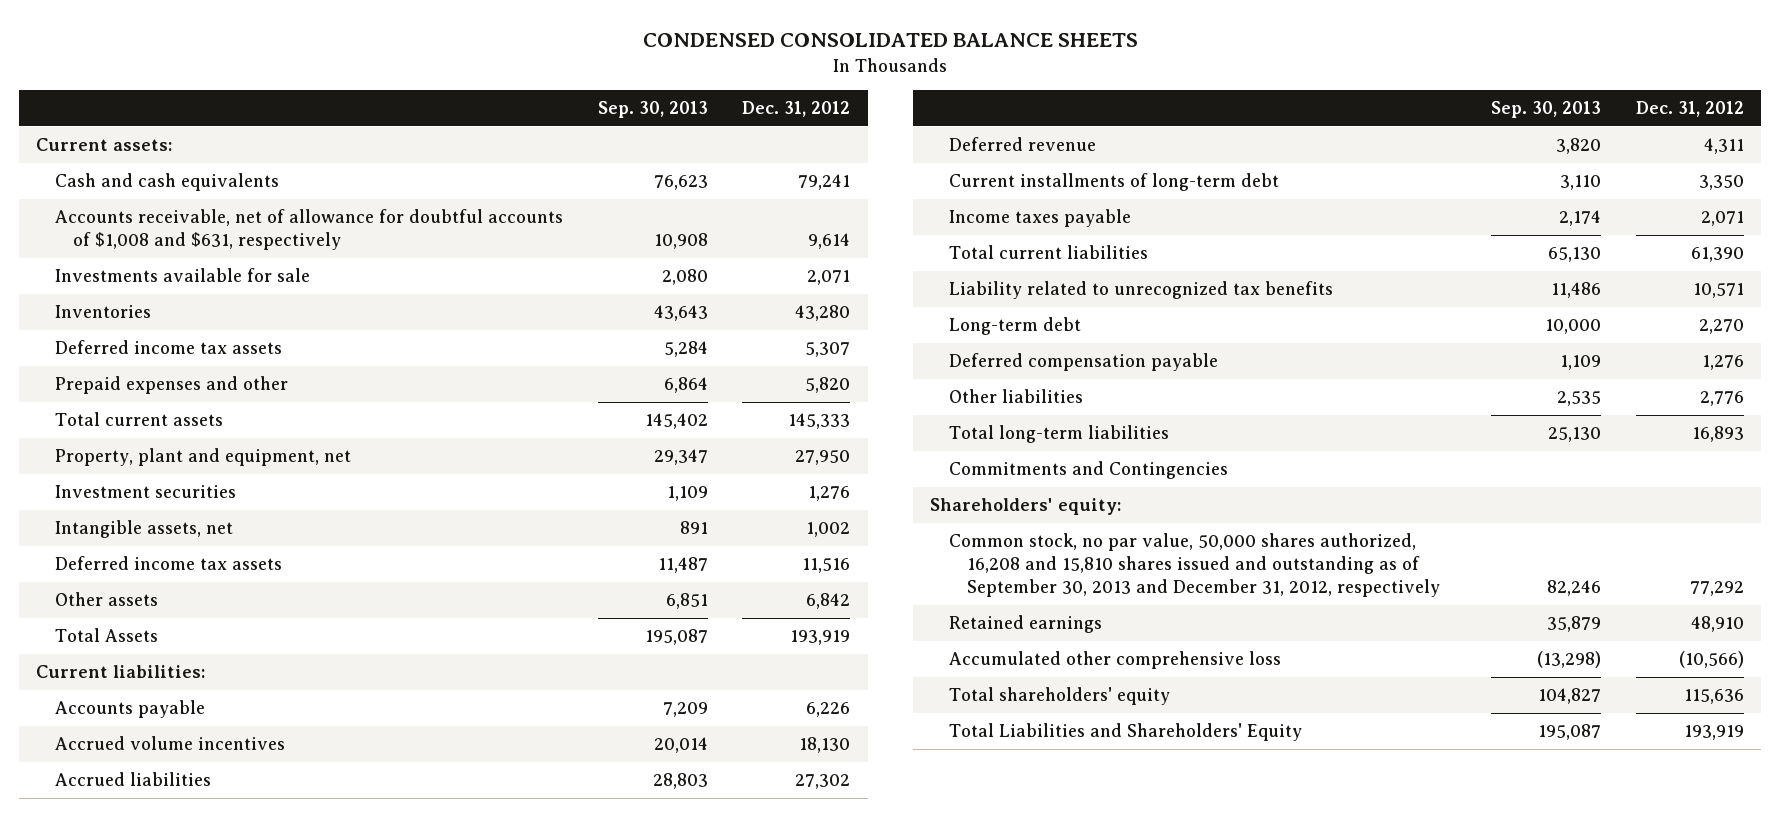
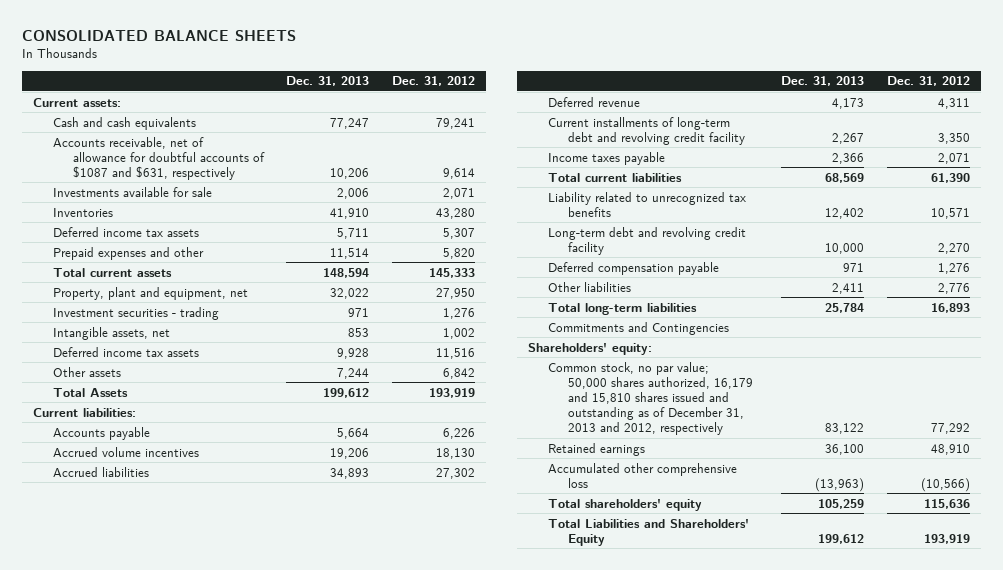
[643,33,1139,48] CONDENSED CONSOLIDATED BALANCE SHEETS -> [21,30,296,42] CONSOLIDATED BALANCE SHEETS
[597,101,708,119] Sep. 30, 2013 -> none
none -> [286,76,370,87] Dec. 31, 2013
[54,209,563,251] Accounts receivable, net of allowance for doubtful accounts of $1,008 and $631, respectively -> [52,136,265,180] Accounts receivable, net of allowance for doubtful accounts of $1087 and $631, respectively
[54,485,236,499] Investment securities -> [52,306,219,320] Investment securities - trading
[948,173,1279,192] Current installments of long-term debt -> [548,116,746,145] Current installments of long-term debt and revolving credit facility
[948,317,1081,336] Long-term debt -> [548,226,747,255] Long-term debt and revolving credit facility
[948,533,1441,597] Common stock, no par value, 50,000 shares authorized, 16,208 and 15,810 shares issued and outstanding as of September 30, 2013 and December 31, 2012, respectively -> [548,361,754,435] Common stock, no par value; 50,000 shares authorized, 16,179 and 15,810 shares issued and outstanding as of December 31, 2013 and 2012, respectively

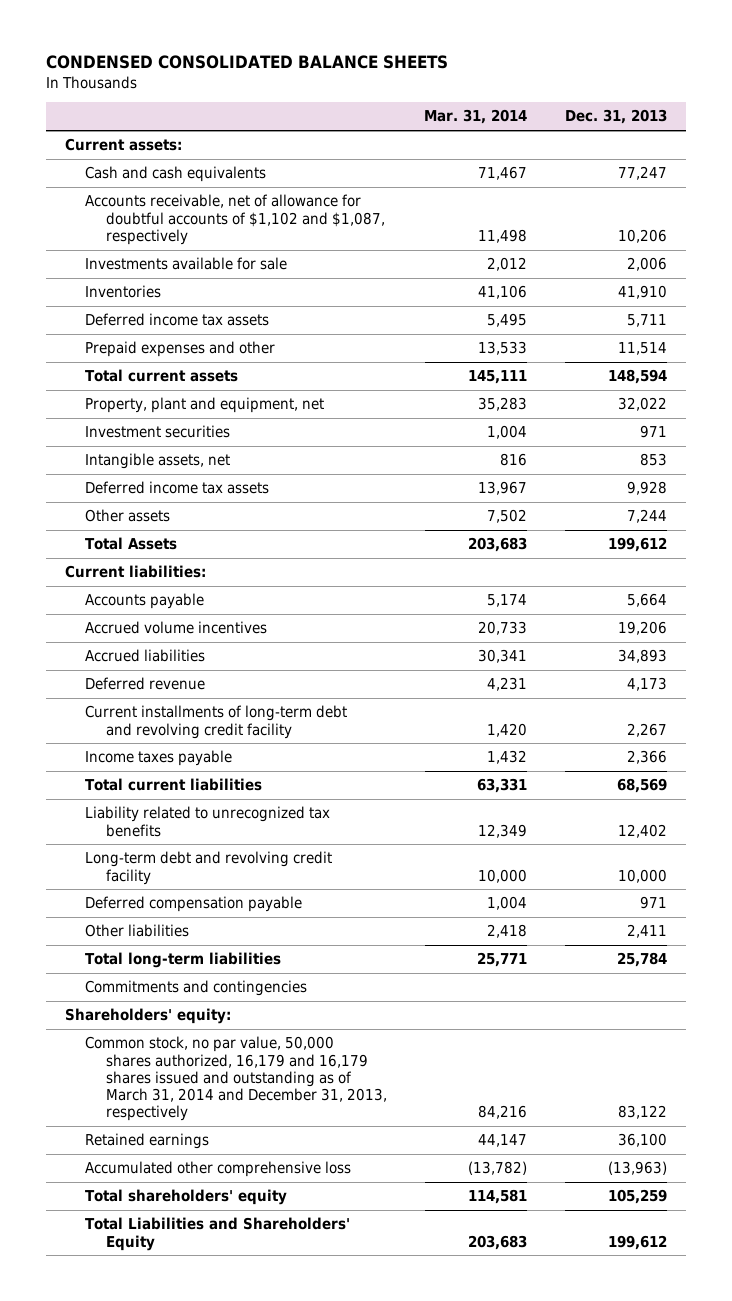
[21,30,296,42] CONSOLIDATED BALANCE SHEETS -> [45,55,448,70] CONDENSED CONSOLIDATED BALANCE SHEETS
[391,76,475,87] Dec. 31, 2012 -> none
none -> [424,109,528,125] Mar. 31, 2014
[52,136,265,180] Accounts receivable, net of allowance for doubtful accounts of $1087 and $631, respectively -> [85,194,386,245] Accounts receivable, net of allowance for doubtful accounts of $1,102 and $1,087, respectively
[52,306,219,320] Investment securities - trading -> [85,425,231,439] Investment securities
[548,321,730,335] Commitments and Contingencies -> [85,980,308,997] Commitments and contingencies
[548,361,754,435] Common stock, no par value; 50,000 shares authorized, 16,179 and 15,810 shares issued and outstanding as of December 31, 2013 and 2012, respectively -> [85,1036,388,1122] Common stock, no par value, 50,000 shares authorized, 16,179 and 16,179 shares issued and outstanding as of March 31, 2014 and December 31, 2013, respectively

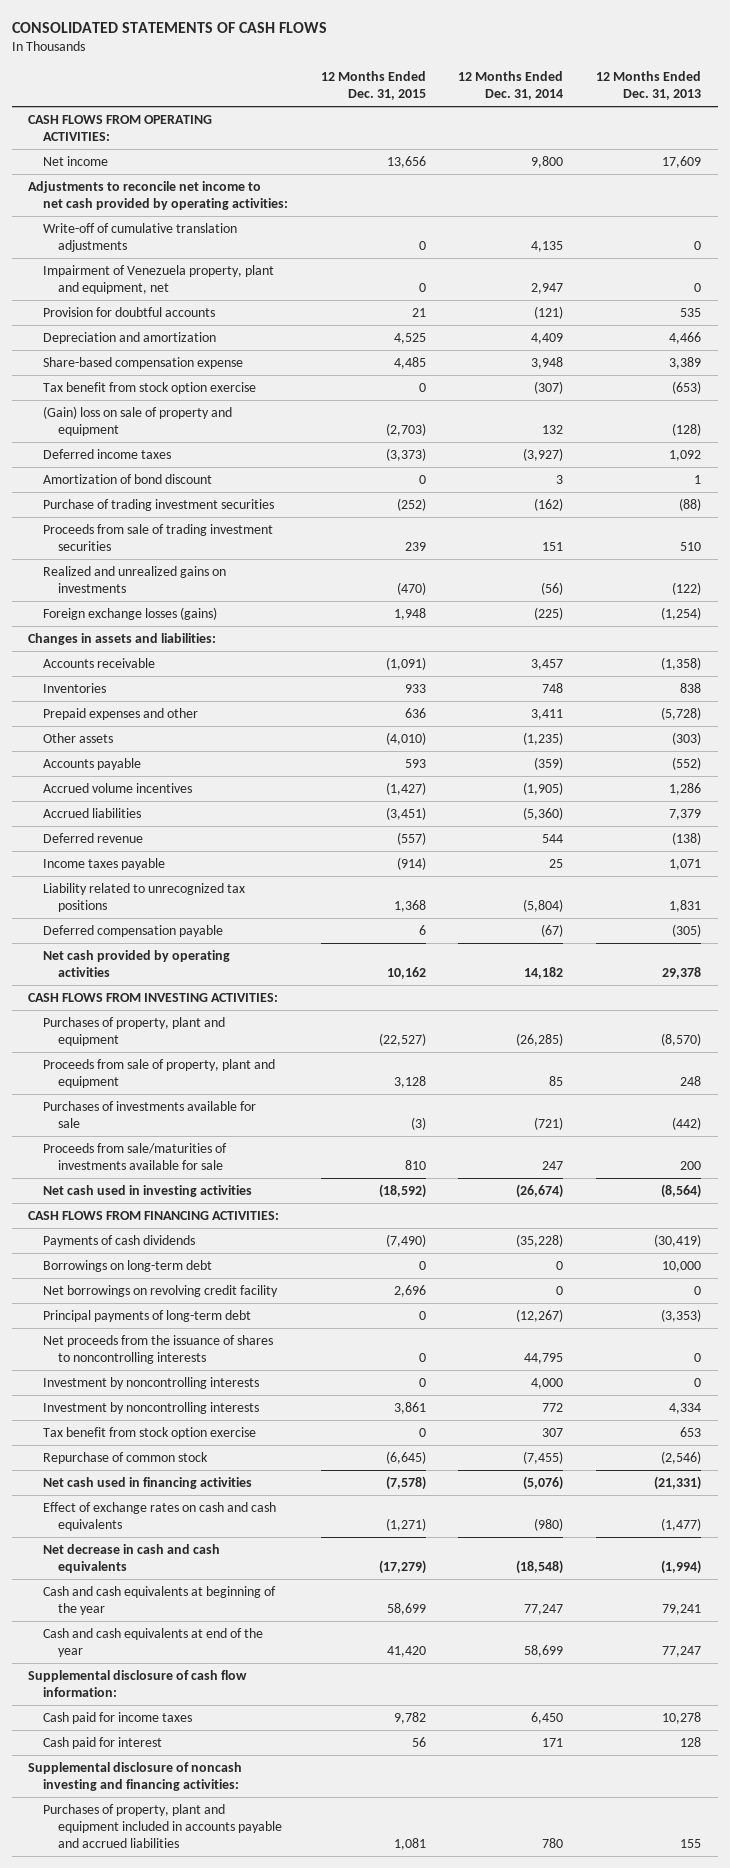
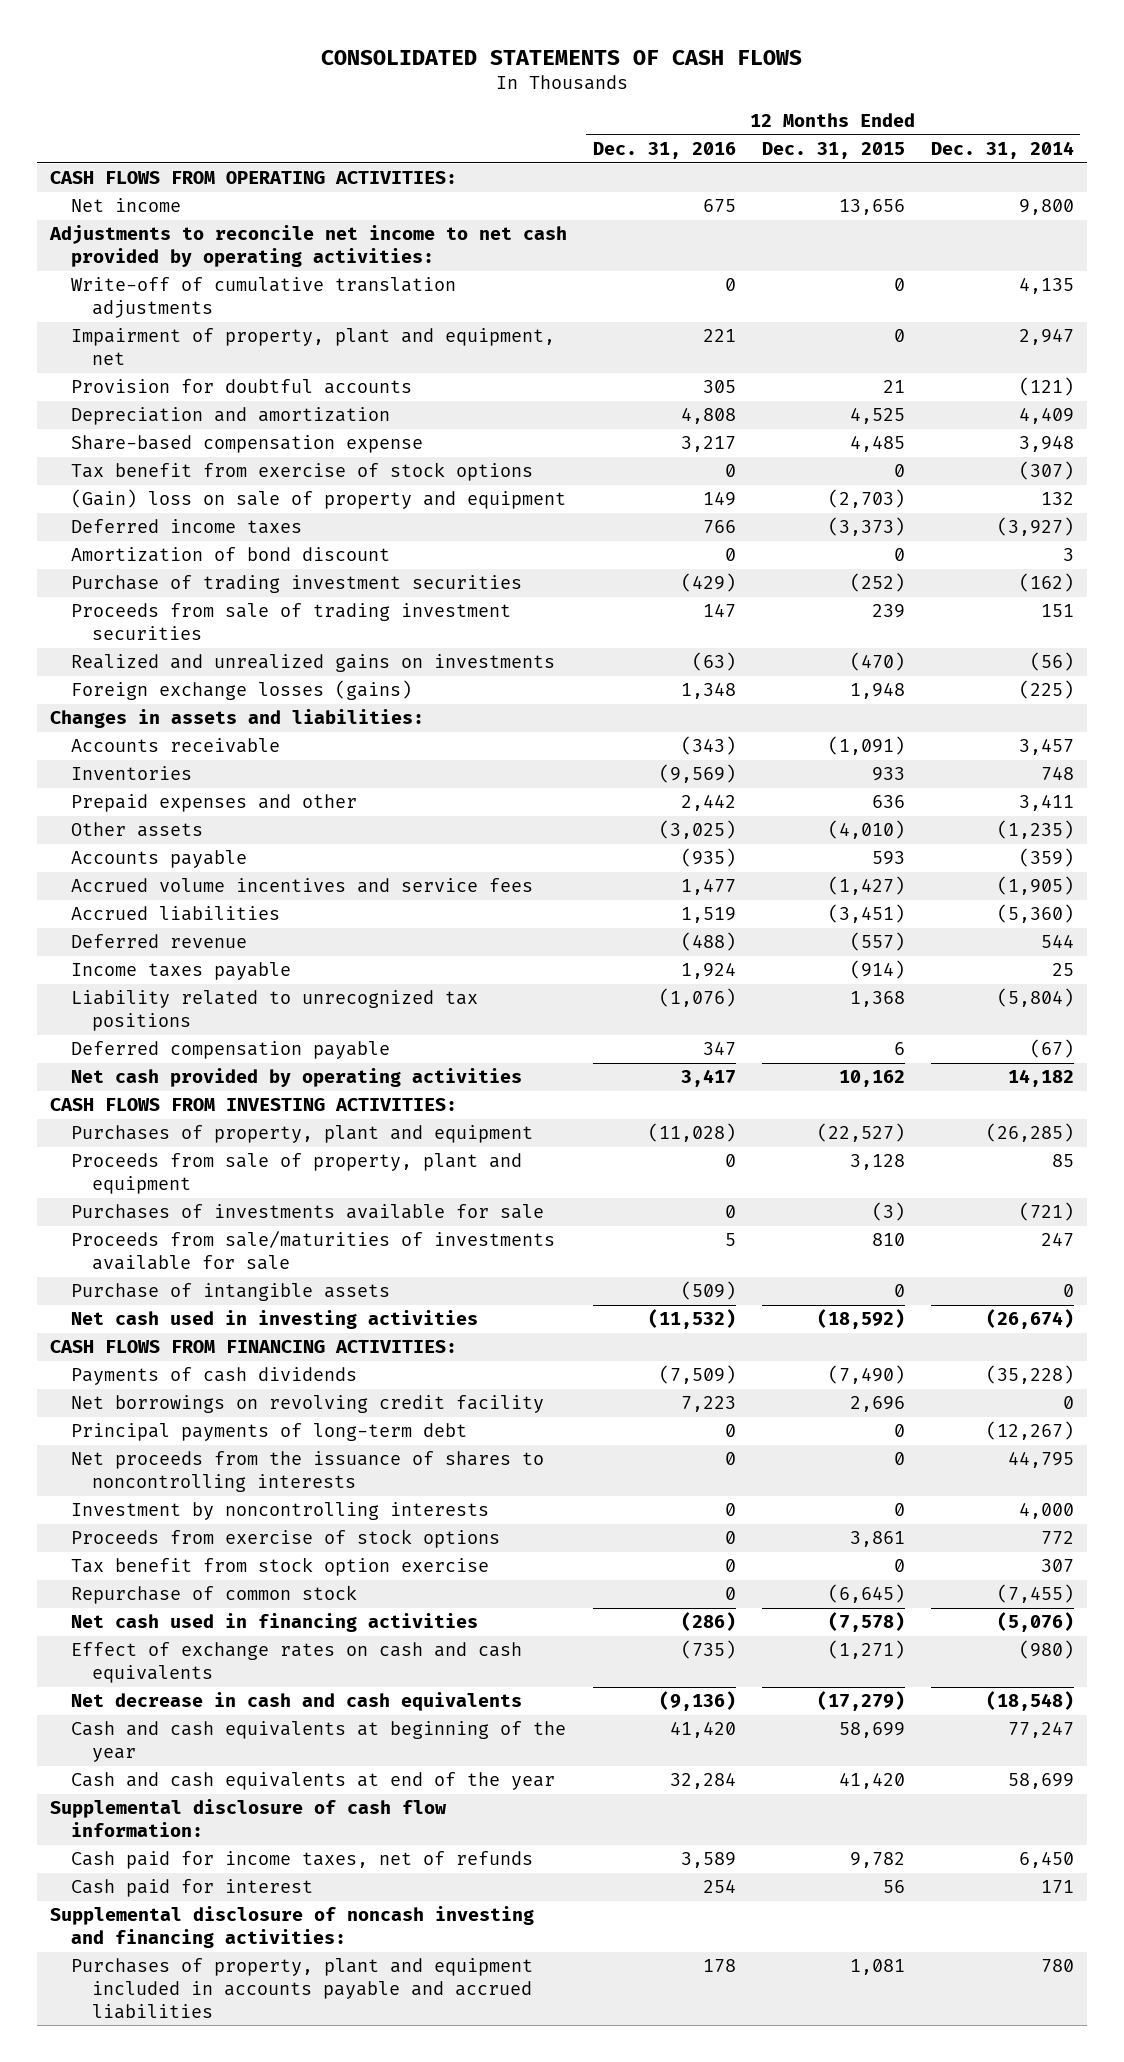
[596,70,702,100] 12 Months Ended Dec. 31, 2013 -> none
none -> [592,142,736,160] Dec. 31, 2016
[42,264,274,294] Impairment of Venezuela property, plant and equipment, net -> [71,328,556,365] Impairment of property, plant and equipment, net
[42,381,256,394] Tax benefit from stock option exercise -> [71,462,534,482] Tax benefit from exercise of stock options
[42,782,192,793] Accrued volume incentives -> [71,878,534,894] Accrued volume incentives and service fees
none -> [71,1283,391,1302] Purchase of intangible assets
[42,1259,212,1272] Borrowings on long-term debt -> none
[42,1401,259,1414] Investment by noncontrolling interests -> [71,1529,501,1549] Proceeds from exercise of stock options
[42,1711,192,1724] Cash paid for income taxes -> [71,1851,534,1870] Cash paid for income taxes, net of refunds

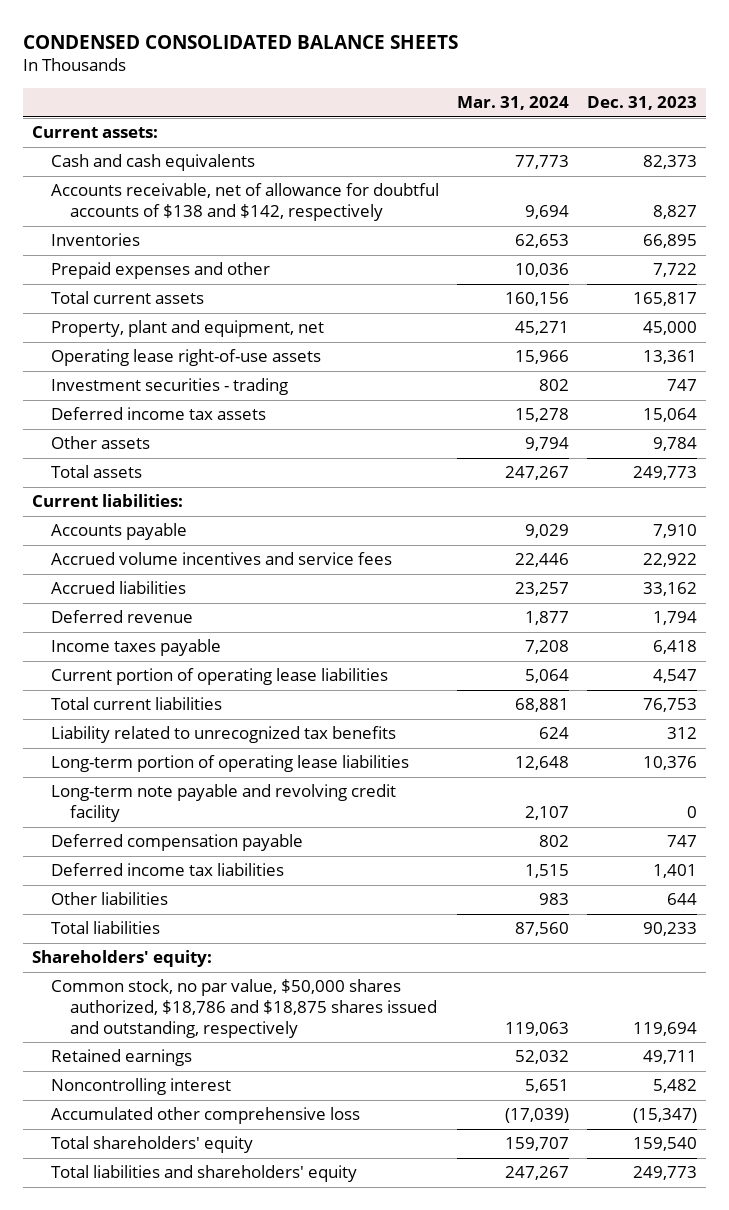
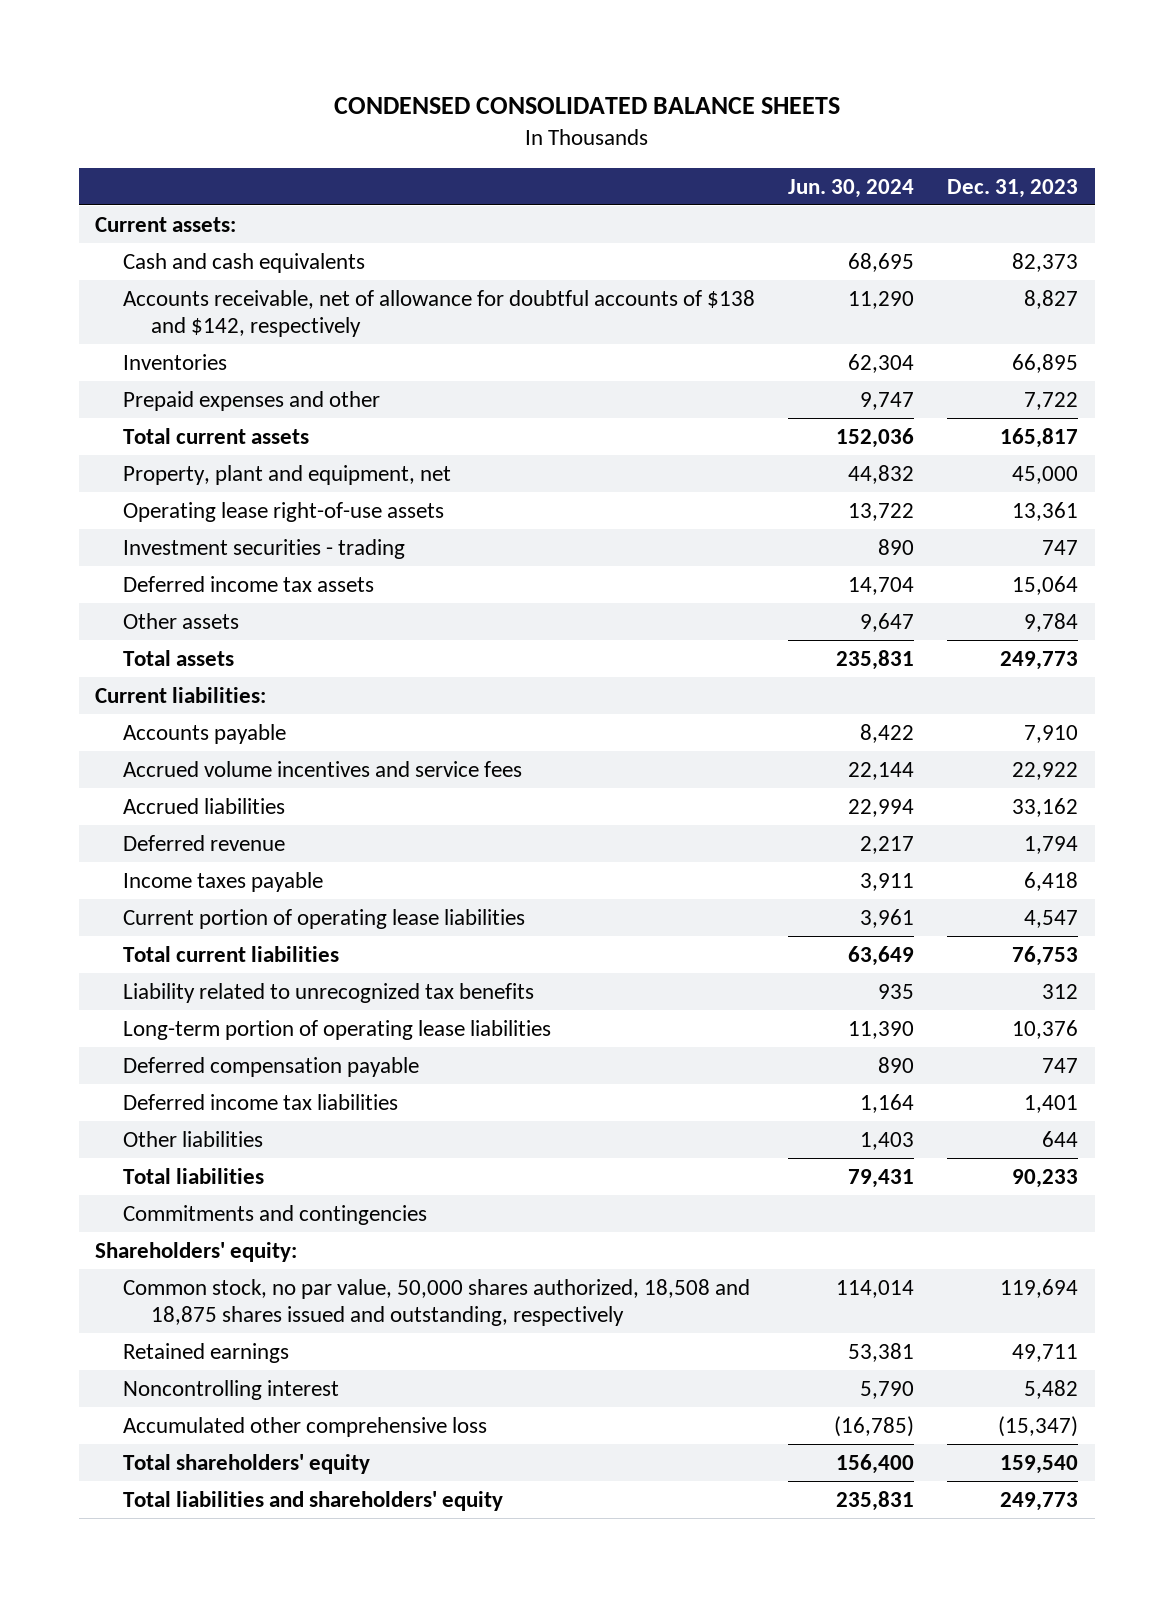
[456,96,569,111] Mar. 31, 2024 -> none
none -> [788,178,915,198] Jun. 30, 2024
[50,784,396,823] Long-term note payable and revolving credit facility -> none
none -> [123,1204,428,1225] Commitments and contingencies
[50,979,437,1038] Common stock, no par value, $50,000 shares authorized, $18,786 and $18,875 shares issued and outstanding, respectively -> [123,1278,751,1326] Common stock, no par value, 50,000 shares authorized, 18,508 and 18,875 shares issued and outstanding, respectively

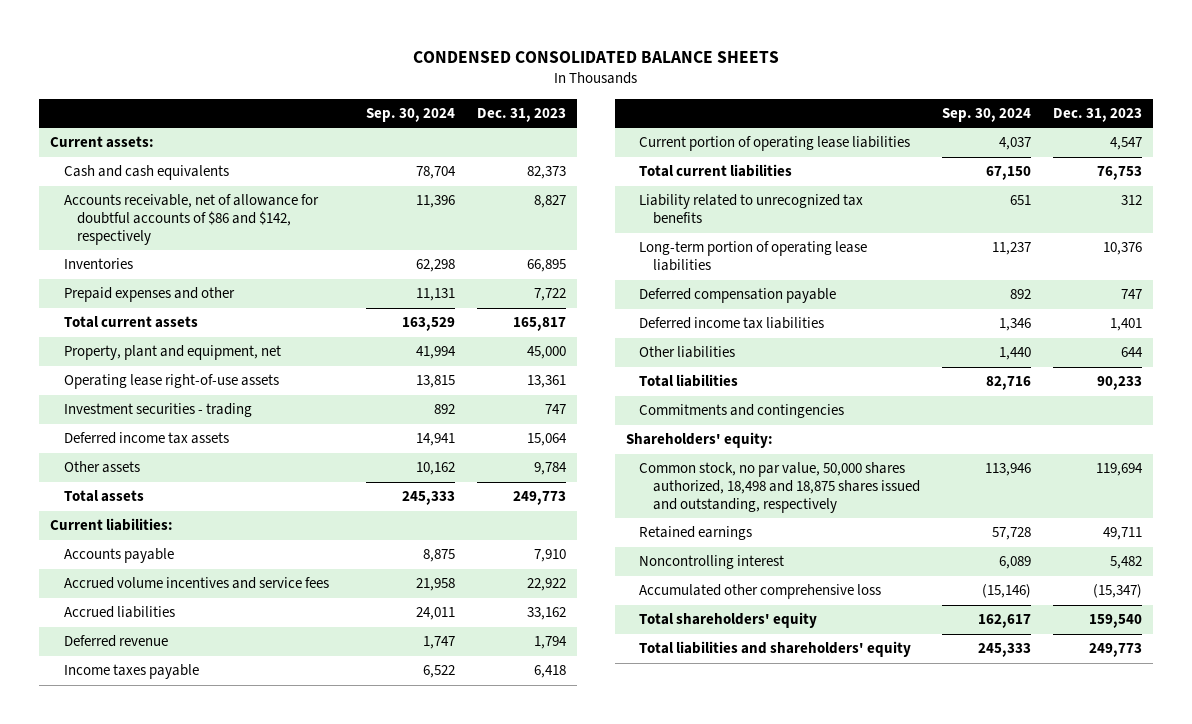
[788,178,915,198] Jun. 30, 2024 -> none
none -> [366,108,456,123] Sep. 30, 2024
[123,289,756,337] Accounts receivable, net of allowance for doubtful accounts of $138 and $142, respectively -> [63,194,319,245] Accounts receivable, net of allowance for doubtful accounts of $86 and $142, respectively
[123,1278,751,1326] Common stock, no par value, 50,000 shares authorized, 18,508 and 18,875 shares issued and outstanding, respectively -> [639,462,920,513] Common stock, no par value, 50,000 shares authorized, 18,498 and 18,875 shares issued and outstanding, respectively

